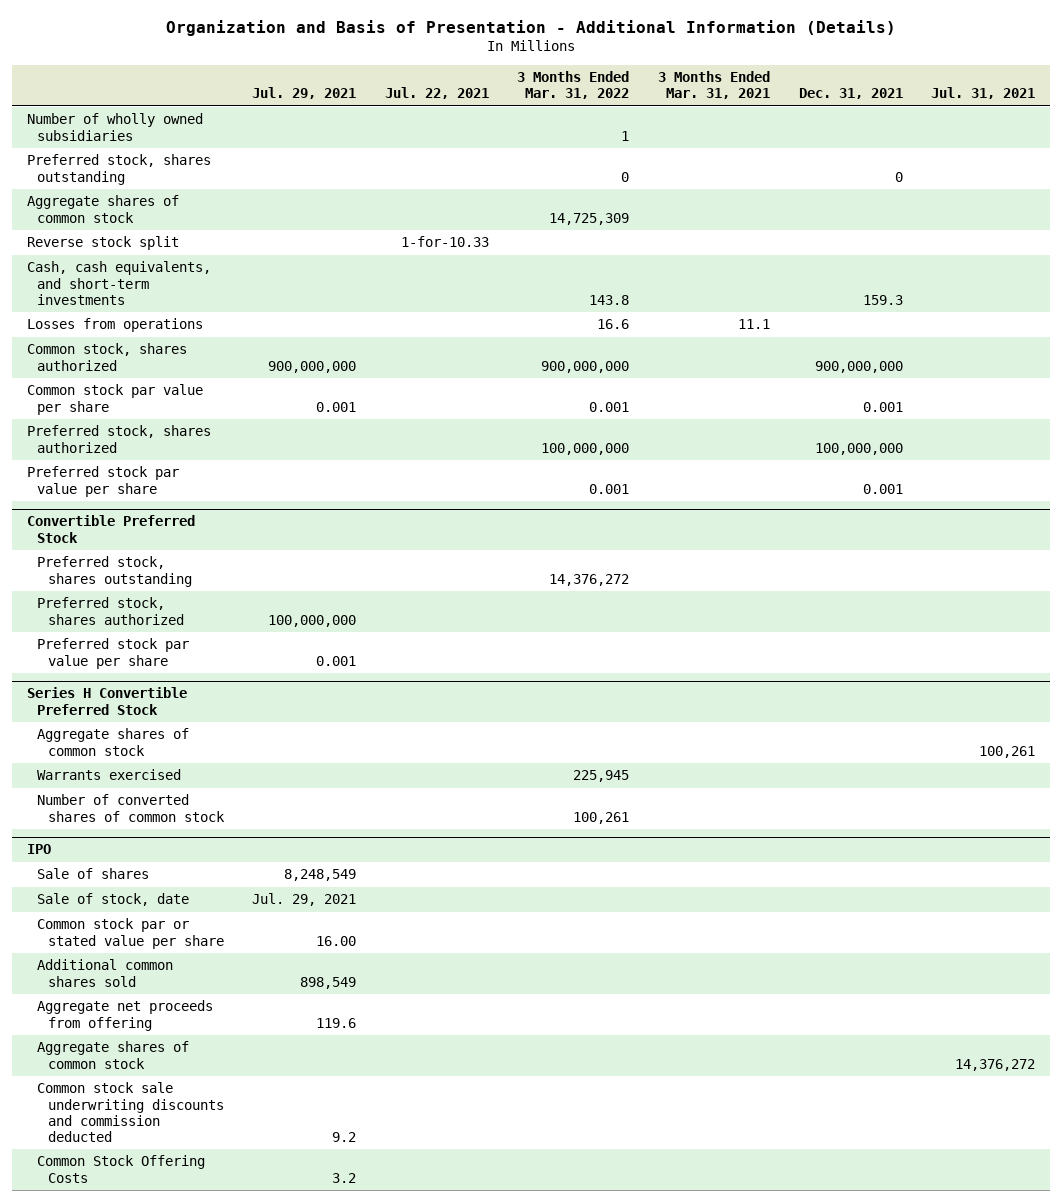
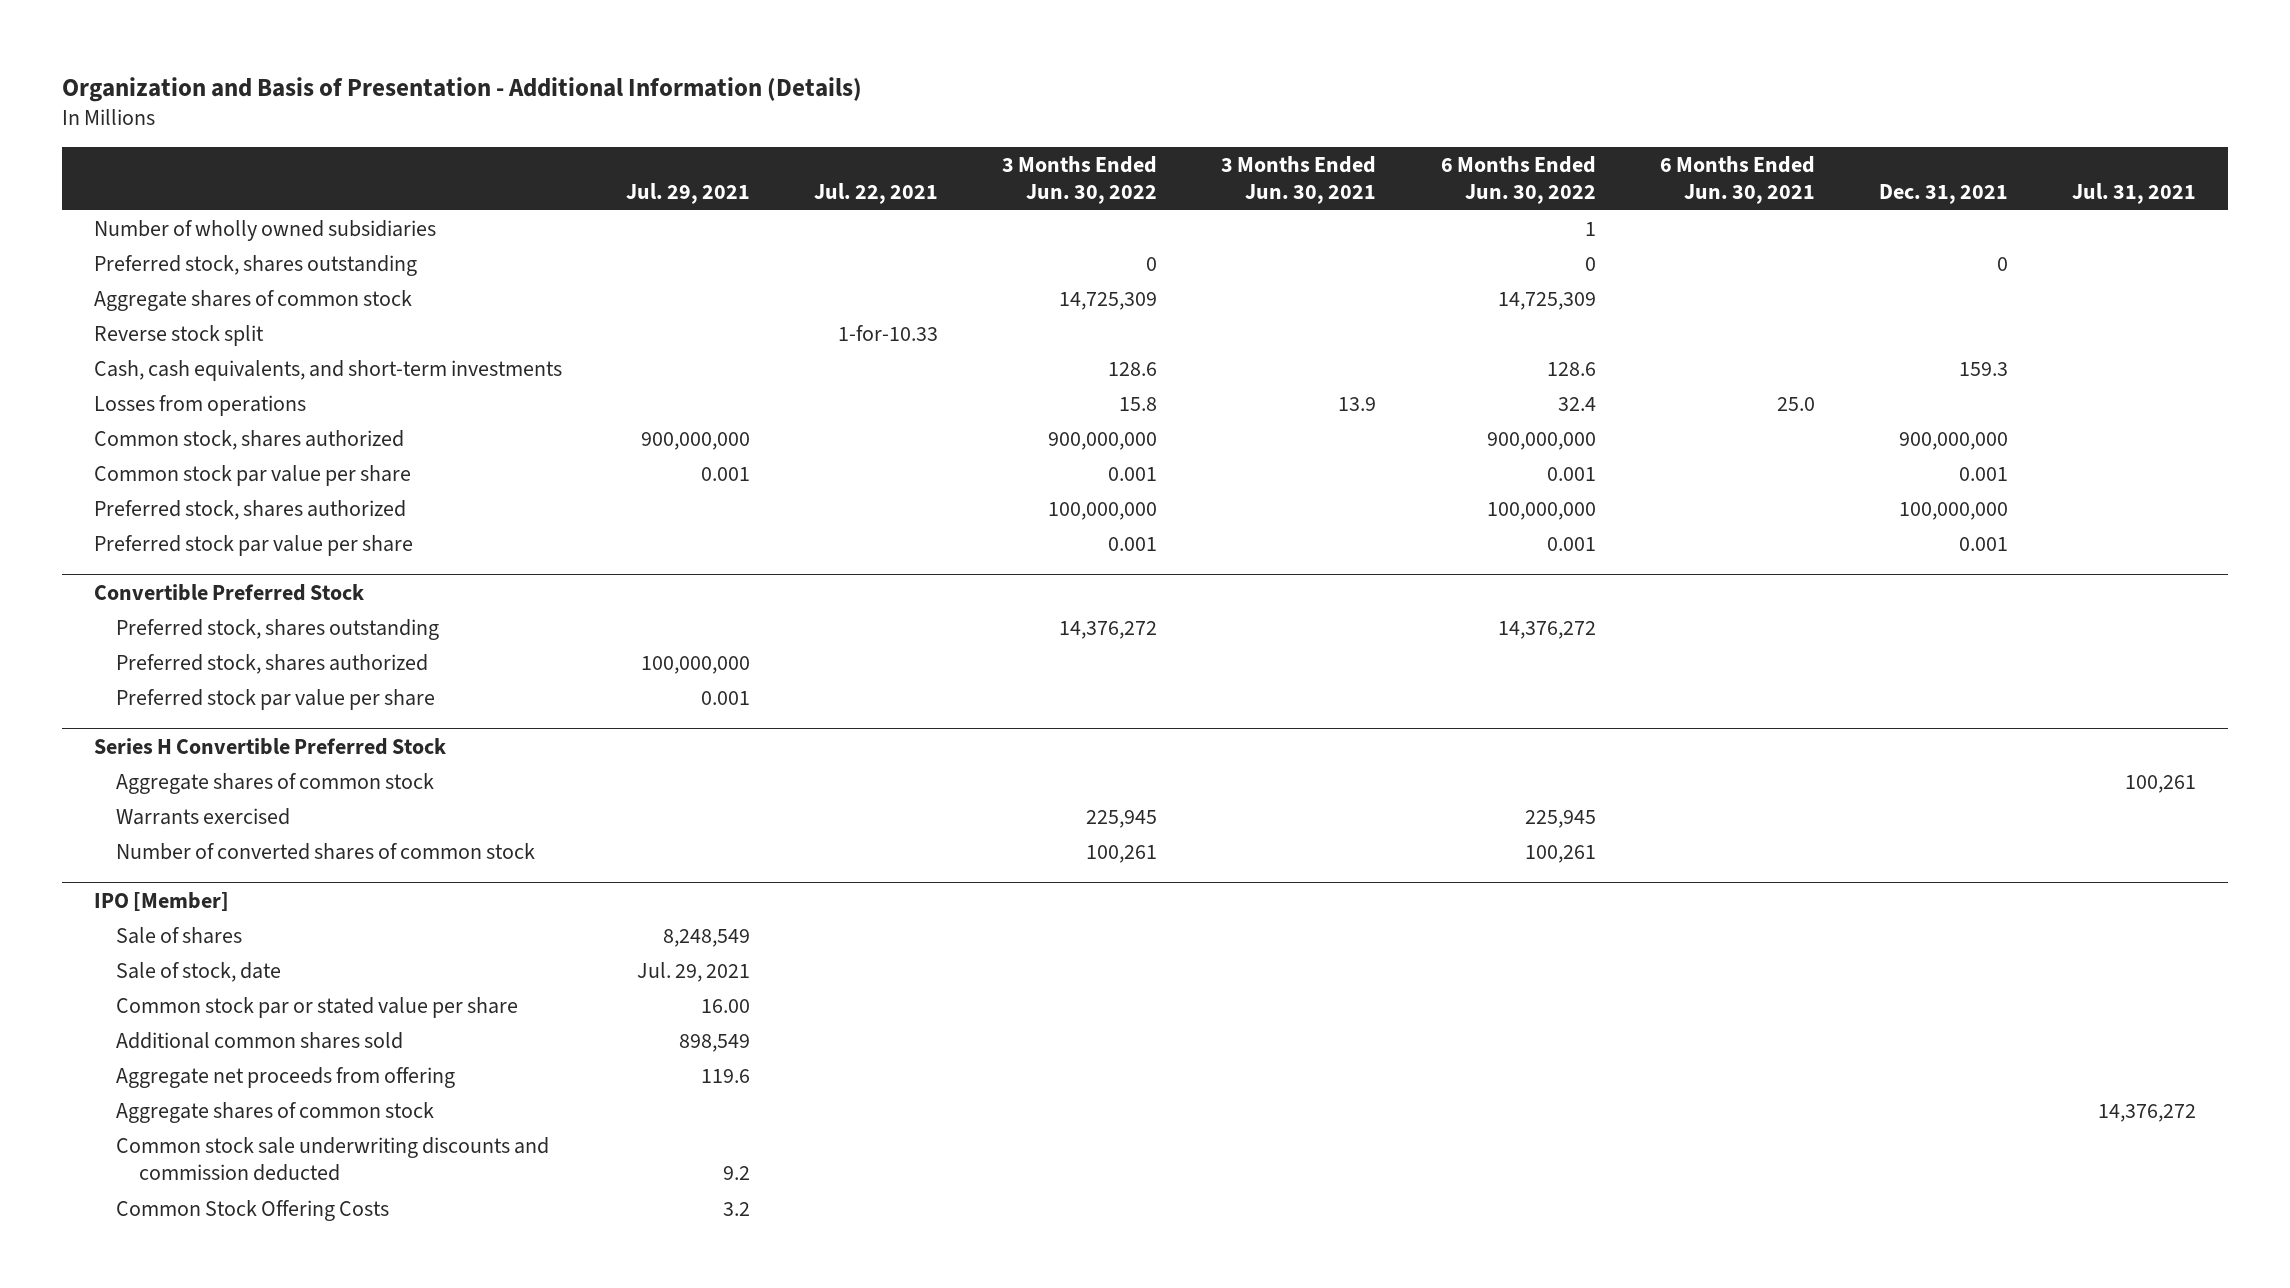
[517,70,630,100] 3 Months Ended Mar. 31, 2022 -> none
[658,70,771,100] 3 Months Ended Mar. 31, 2021 -> none
none -> [1002,155,1158,205] 3 Months Ended Jun. 30, 2022
none -> [1221,155,1377,205] 3 Months Ended Jun. 30, 2021
none -> [1440,155,1596,205] 6 Months Ended Jun. 30, 2022
none -> [1659,155,1815,205] 6 Months Ended Jun. 30, 2021
[26,844,51,855] IPO -> [93,891,229,911] IPO [Member]

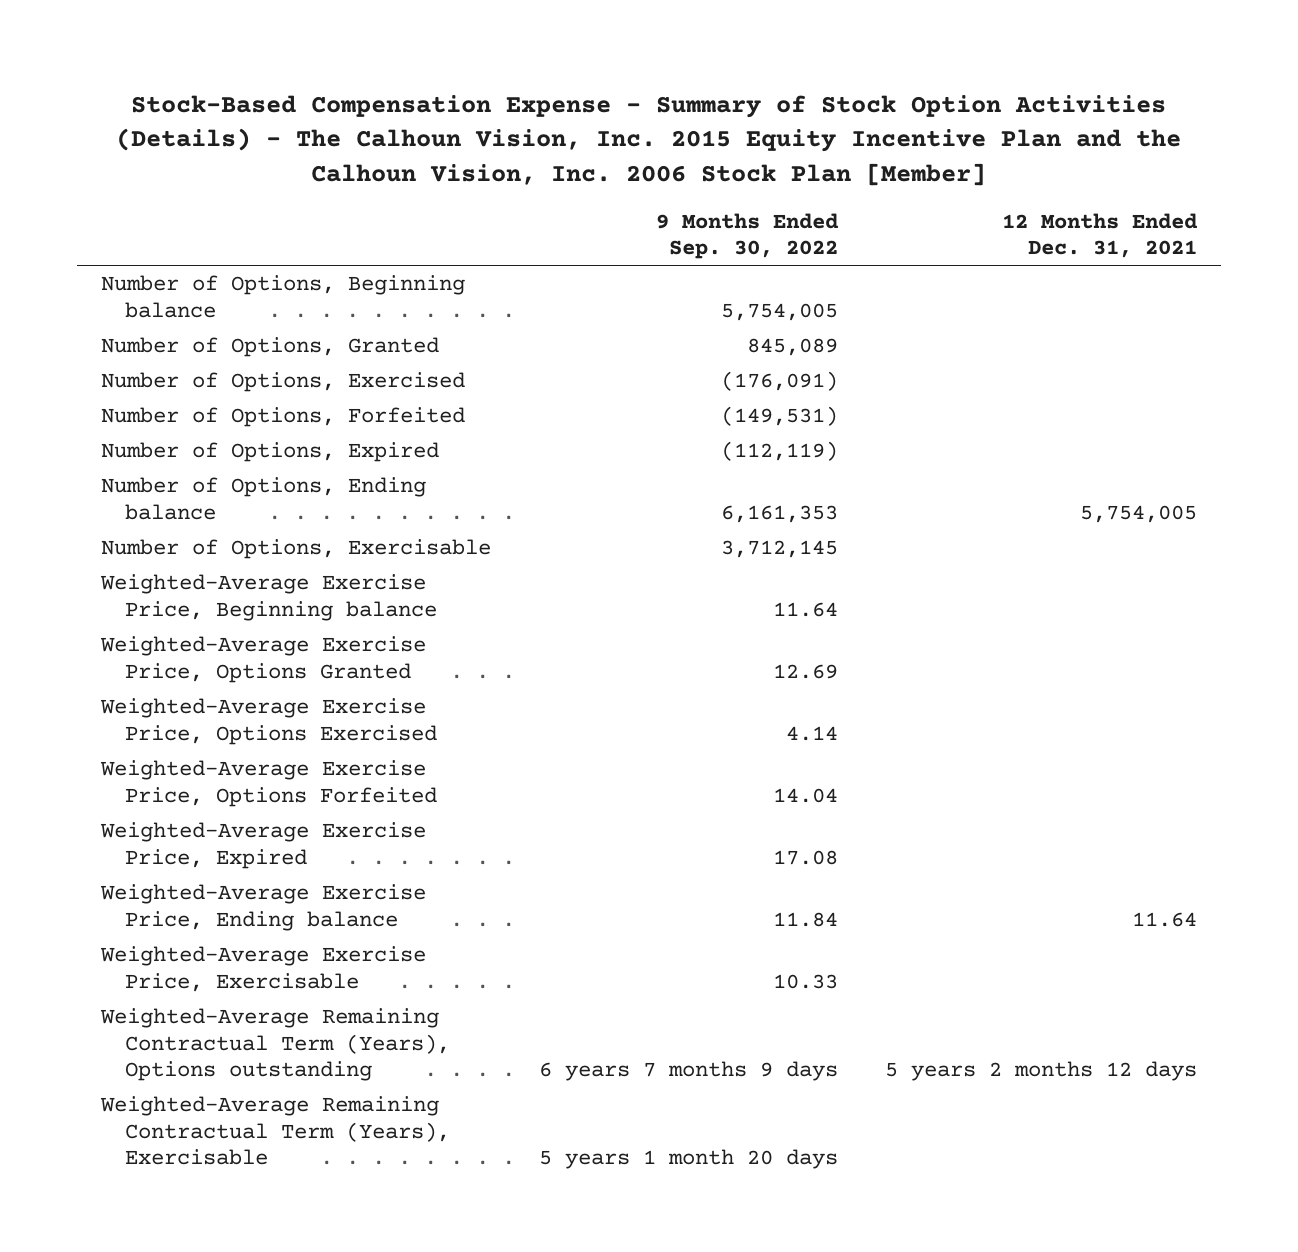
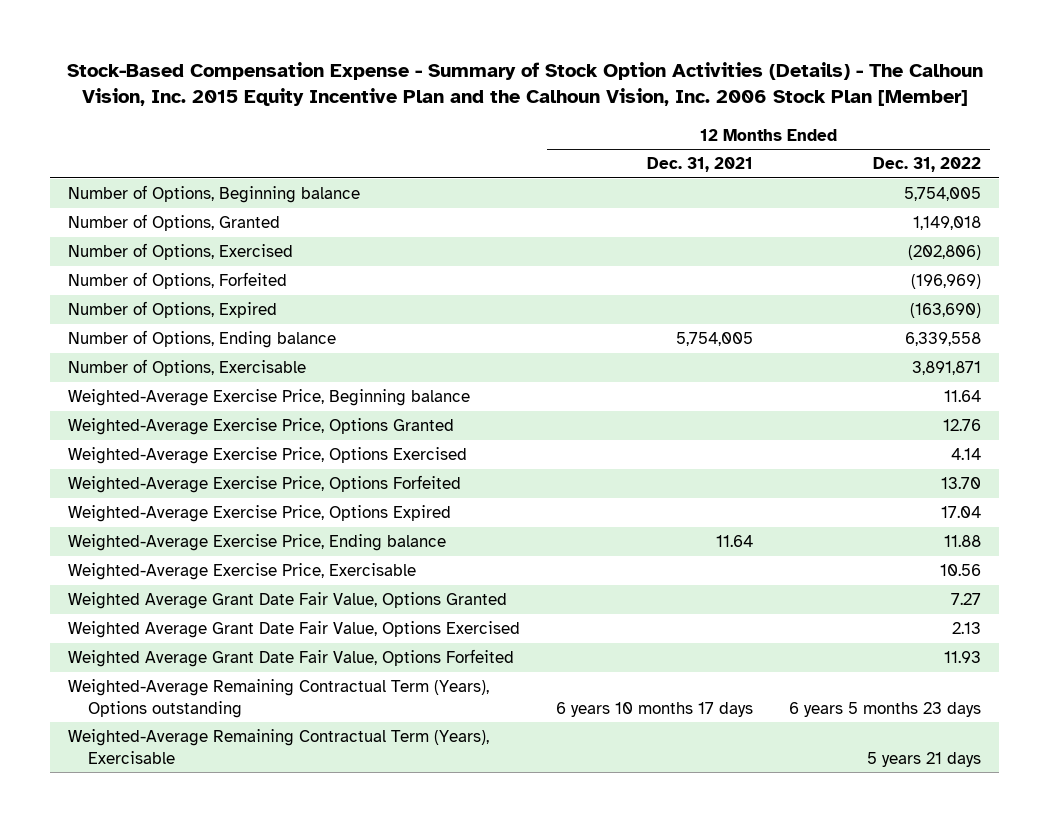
[655,212,839,260] 9 Months Ended Sep. 30, 2022 -> none
none -> [873,157,982,173] Dec. 31, 2022
[99,822,426,869] Weighted-Average Exercise Price, Expired -> [68,505,452,523] Weighted-Average Exercise Price, Options Expired
none -> [68,592,508,610] Weighted Average Grant Date Fair Value, Options Granted
none -> [68,621,521,639] Weighted Average Grant Date Fair Value, Options Exercised
none -> [68,649,515,668] Weighted Average Grant Date Fair Value, Options Forfeited
[885,1060,1198,1081] 5 years 2 months 12 days -> [556,701,754,717] 6 years 10 months 17 days

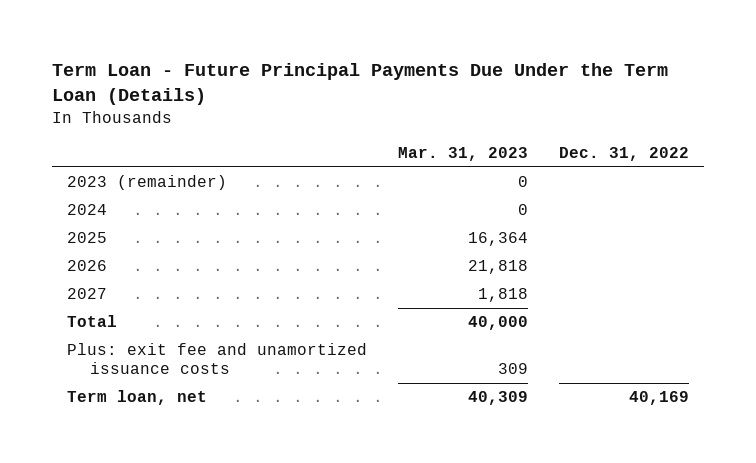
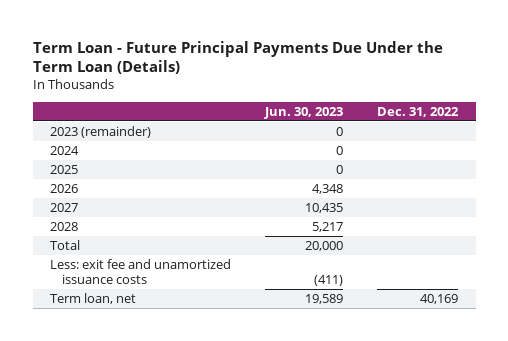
[397,146,528,161] Mar. 31, 2023 -> none
none -> [264,106,344,119] Jun. 30, 2023
none -> [49,221,78,231] 2028
[67,343,368,374] Plus: exit fee and unamortized issuance costs -> [49,258,231,284] Less: exit fee and unamortized issuance costs

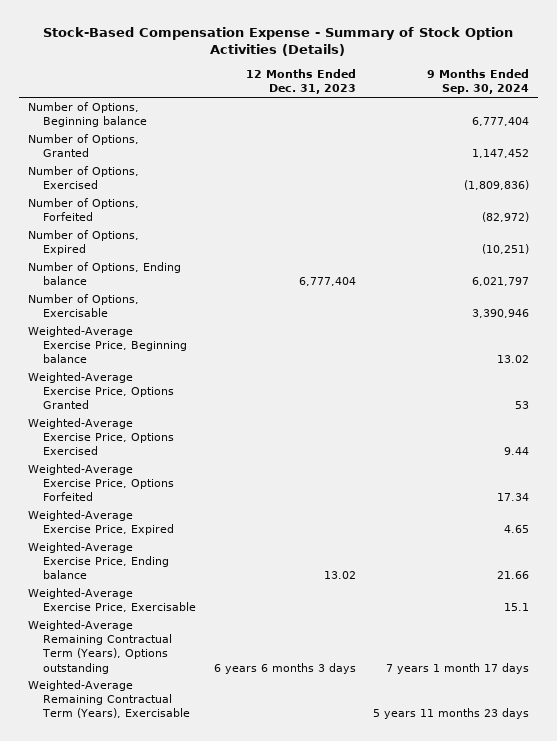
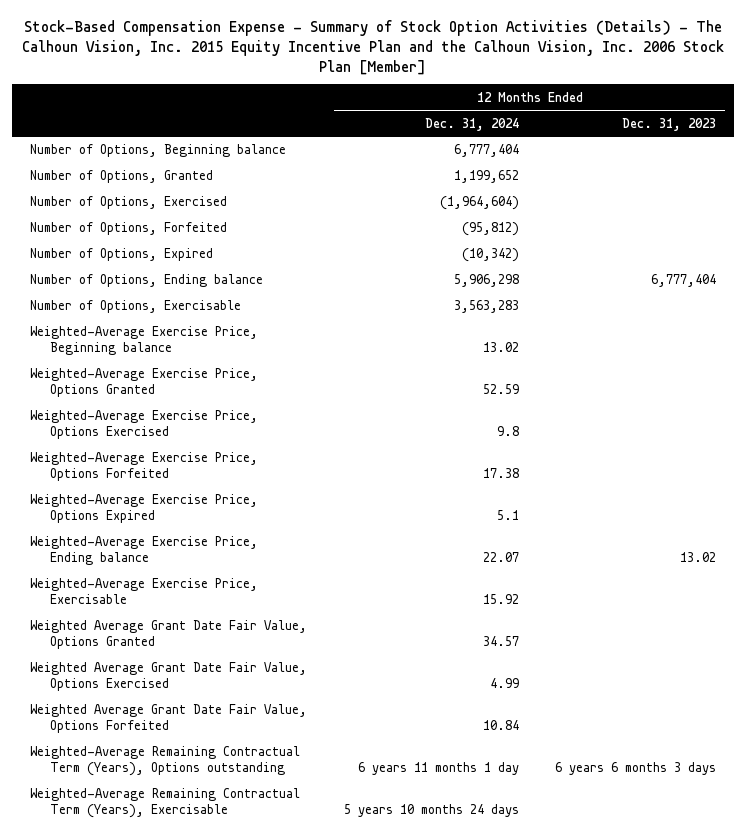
[43,26,514,57] Stock-Based Compensation Expense - Summary of Stock Option Activities (Details) -> [22,19,725,75] Stock-Based Compensation Expense - Summary of Stock Option Activities (Details) - The Calhoun Vision, Inc. 2015 Equity Incentive Plan and the Calhoun Vision, Inc. 2006 Stock Plan [Member]
[426,69,529,95] 9 Months Ended Sep. 30, 2024 -> none
none -> [424,117,519,131] Dec. 31, 2024
[28,509,175,536] Weighted-Average Exercise Price, Expired -> [29,494,258,524] Weighted-Average Exercise Price, Options Expired
none -> [29,620,307,650] Weighted Average Grant Date Fair Value, Options Granted
none -> [29,662,307,692] Weighted Average Grant Date Fair Value, Options Exercised
none -> [29,704,307,734] Weighted Average Grant Date Fair Value, Options Forfeited

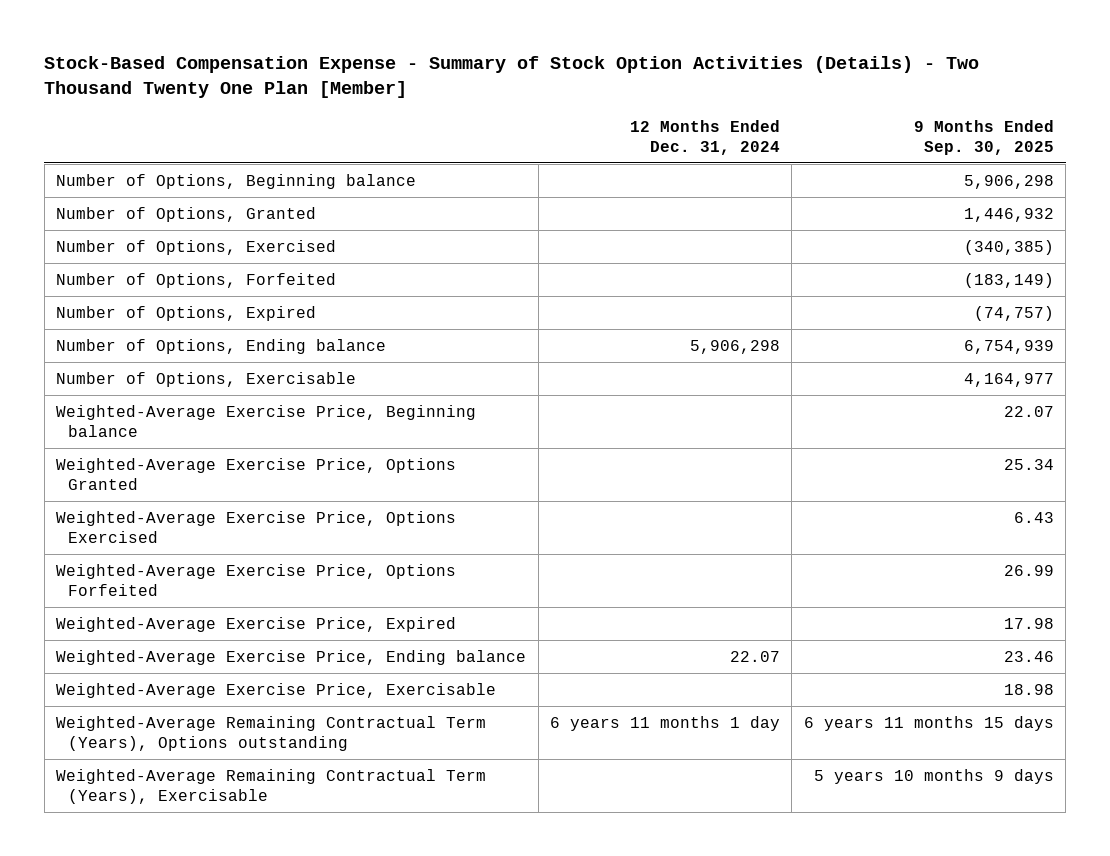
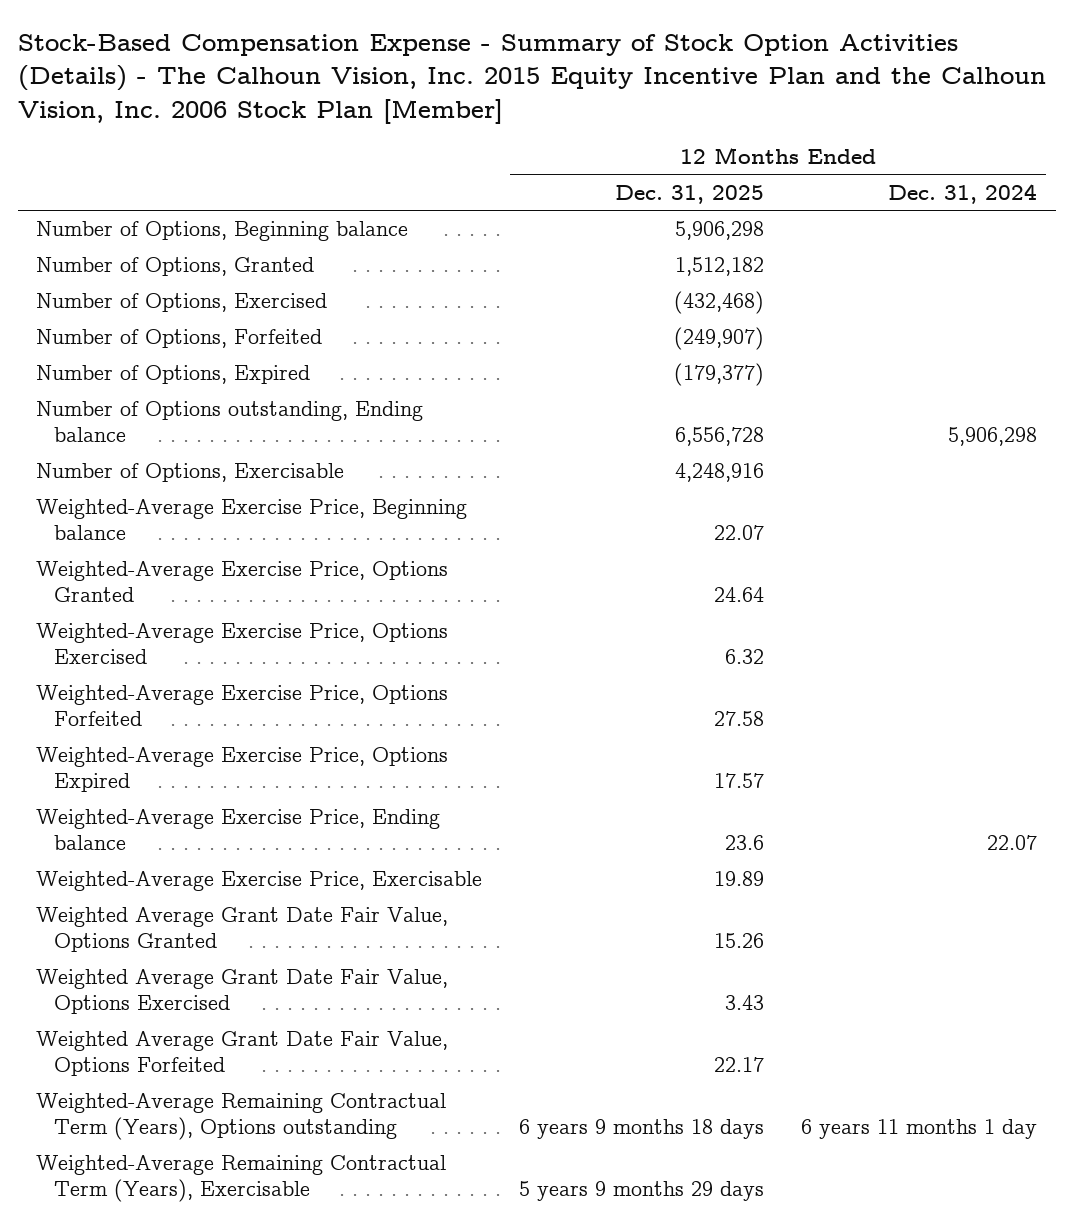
[44,56,980,98] Stock-Based Compensation Expense - Summary of Stock Option Activities (Details) - Two Thousand Twenty One Plan [Member] -> [17,33,1046,124] Stock-Based Compensation Expense - Summary of Stock Option Activities (Details) - The Calhoun Vision, Inc. 2015 Equity Incentive Plan and the Calhoun Vision, Inc. 2006 Stock Plan [Member]
[913,119,1054,155] 9 Months Ended Sep. 30, 2025 -> none
none -> [615,185,765,205] Dec. 31, 2025
[56,338,387,354] Number of Options, Ending balance -> [36,401,424,443] Number of Options outstanding, Ending balance
[56,616,457,632] Weighted-Average Exercise Price, Expired -> [36,747,449,793] Weighted-Average Exercise Price, Options Expired
none -> [36,907,449,953] Weighted Average Grant Date Fair Value, Options Granted
none -> [36,969,449,1015] Weighted Average Grant Date Fair Value, Options Exercised
none -> [36,1031,449,1077] Weighted Average Grant Date Fair Value, Options Forfeited

